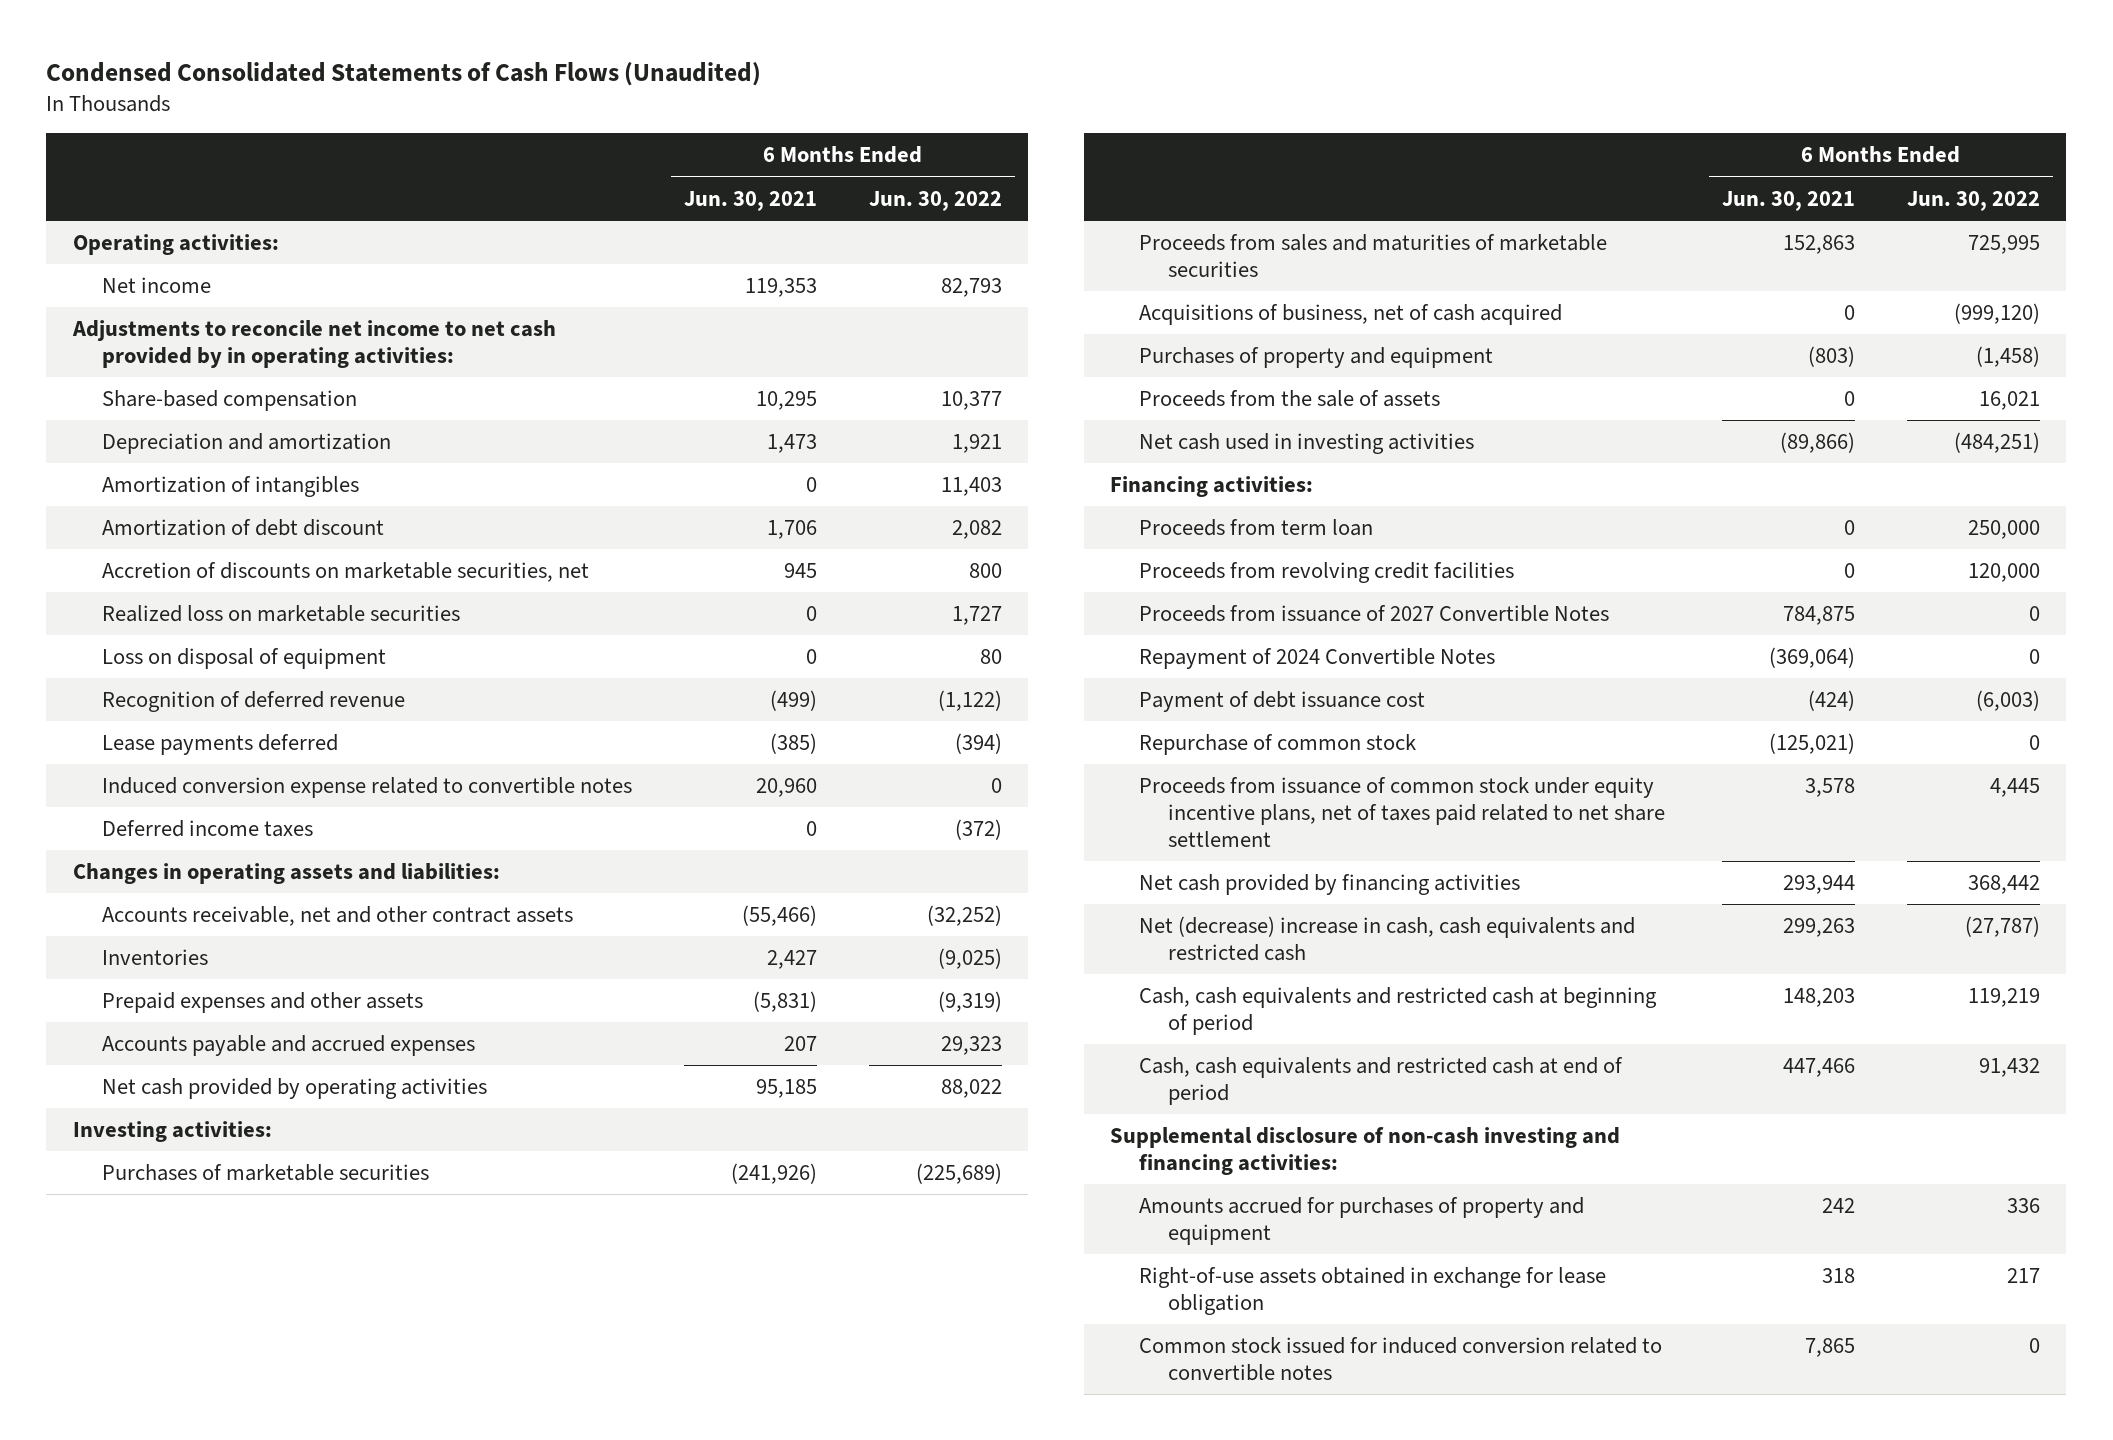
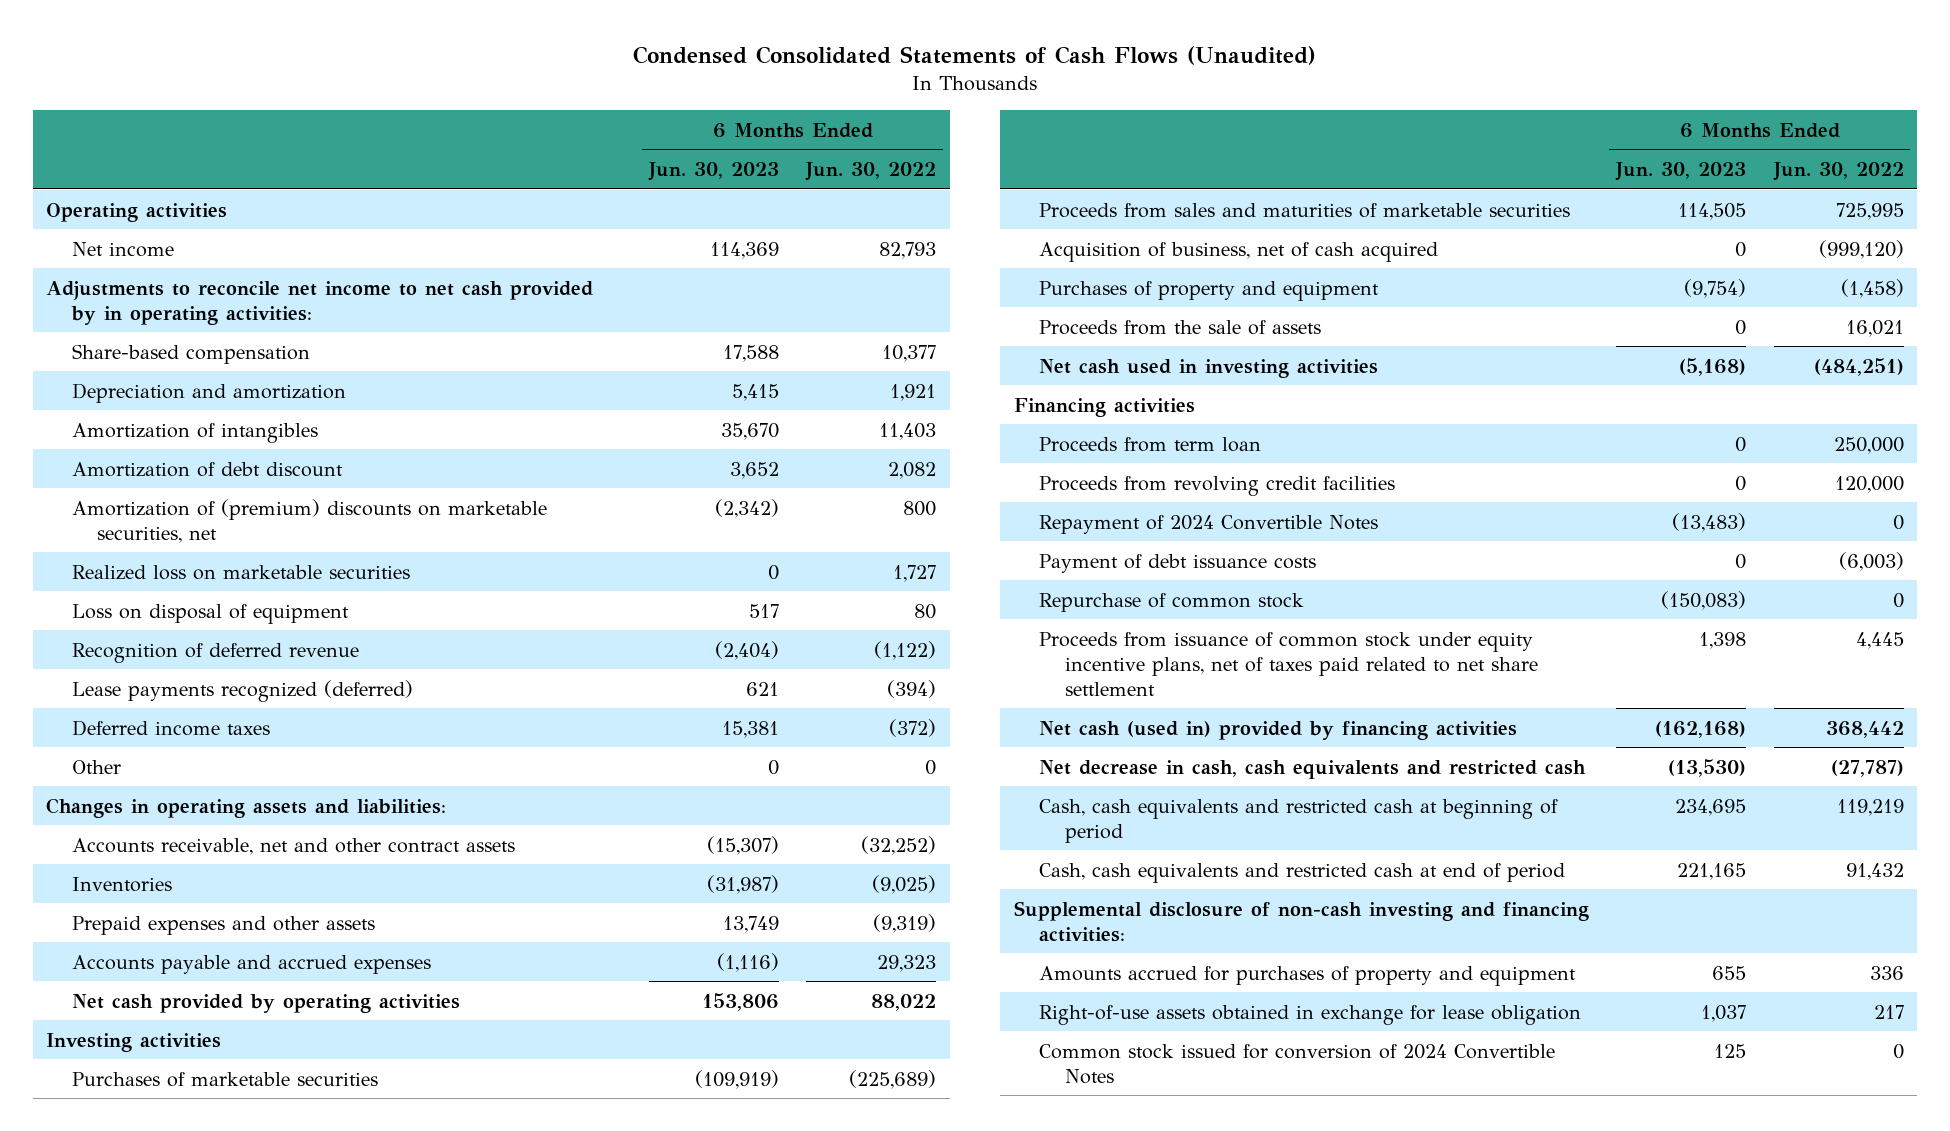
[683,190,817,211] Jun. 30, 2021 -> none
none -> [647,162,779,182] Jun. 30, 2023
[72,234,279,256] Operating activities: -> [46,202,228,222] Operating activities
[101,562,589,583] Accretion of discounts on marketable securities, net -> [71,498,547,543] Amortization of (premium) discounts on marketable securities, net
[101,777,632,799] Induced conversion expense related to convertible notes -> none
[101,734,338,756] Lease payments deferred -> [71,679,413,702] Lease payments recognized (deferred)
none -> [71,759,121,774] Other
[72,1121,272,1143] Investing activities: -> [46,1032,222,1052] Investing activities
[1139,304,1563,326] Acquisitions of business, net of cash acquired -> [1039,241,1439,262] Acquisition of business, net of cash acquired
[1110,476,1314,498] Financing activities: -> [1013,397,1195,417] Financing activities
[1139,605,1610,623] Proceeds from issuance of 2027 Convertible Notes -> none
[1139,691,1426,713] Payment of debt issuance cost -> [1039,553,1317,573] Payment of debt issuance costs
[1139,874,1521,896] Net cash provided by financing activities -> [1039,720,1518,740] Net cash (used in) provided by financing activities
[1139,916,1636,962] Net (decrease) increase in cash, cash equivalents and restricted cash -> [1039,759,1587,779] Net decrease in cash, cash equivalents and restricted cash
[1139,1337,1663,1382] Common stock issued for induced conversion related to convertible notes -> [1039,1043,1556,1084] Common stock issued for conversion of 2024 Convertible Notes

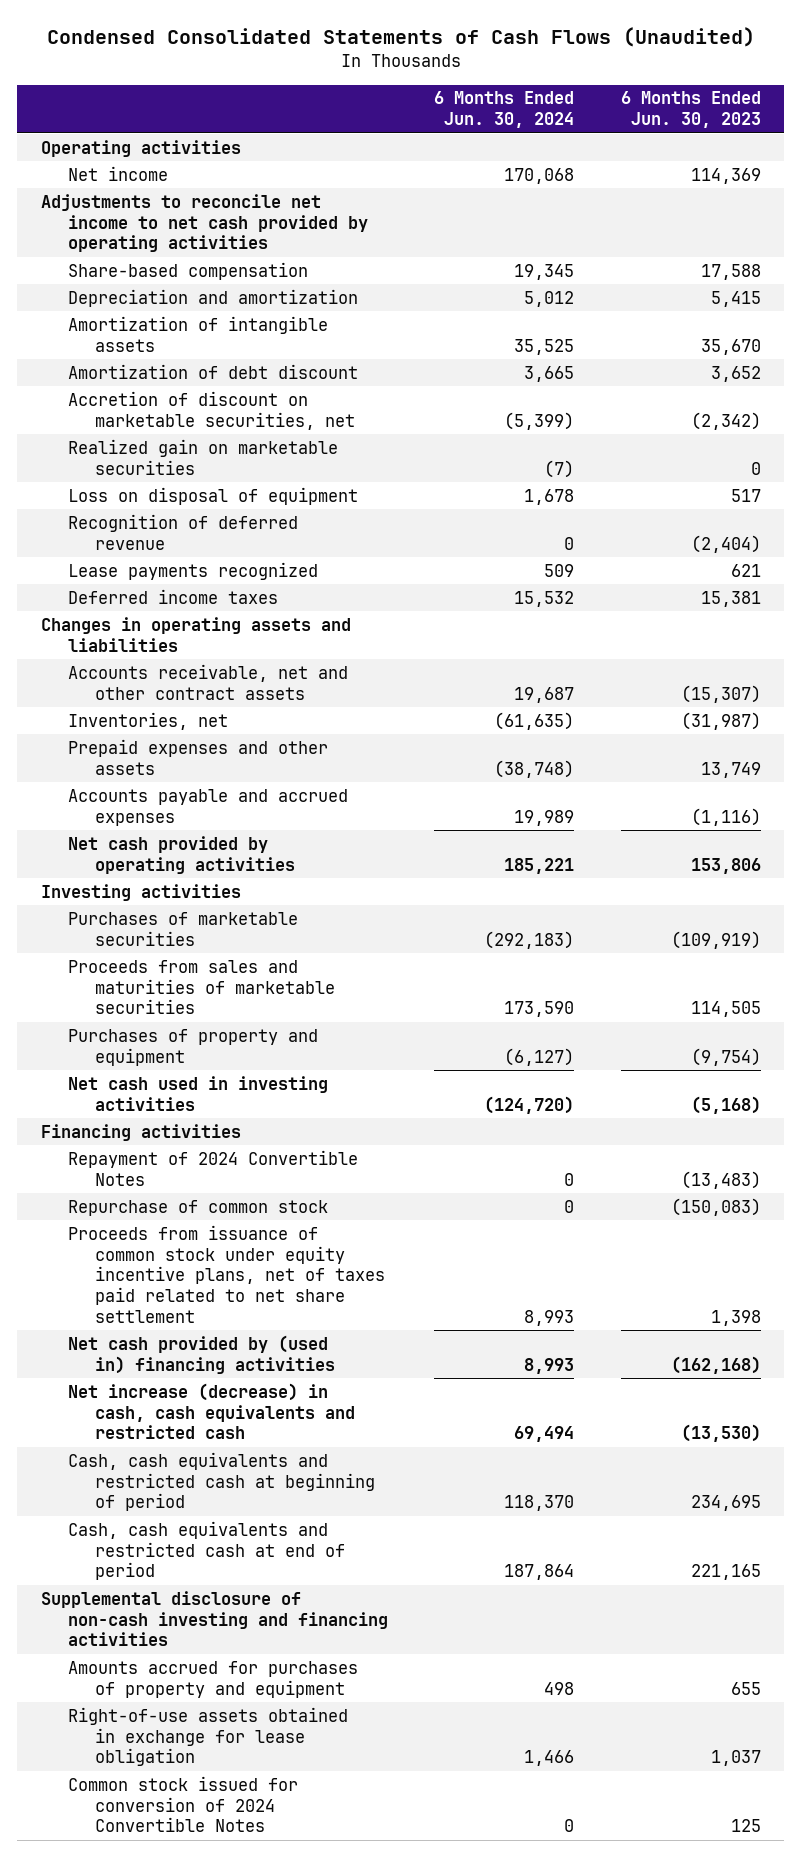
[805,162,937,182] Jun. 30, 2022 -> none
none -> [434,91,575,129] 6 Months Ended Jun. 30, 2024
[46,280,594,325] Adjustments to reconcile net income to net cash provided by in operating activities: -> [40,193,368,253] Adjustments to reconcile net income to net cash provided by operating activities
[71,422,318,443] Amortization of intangibles -> [67,315,328,352] Amortization of intangible assets
[71,498,547,543] Amortization of (premium) discounts on marketable securities, net -> [67,390,355,430] Accretion of discount on marketable securities, net
[71,564,410,580] Realized loss on marketable securities -> [67,438,338,475] Realized gain on marketable securities
[71,679,413,702] Lease payments recognized (deferred) -> [67,561,318,580] Lease payments recognized
[71,759,121,774] Other -> none
[46,797,447,818] Changes in operating assets and liabilities: -> [40,616,351,652] Changes in operating assets and liabilities
[71,876,172,892] Inventories -> [67,711,228,730] Inventories, net
[1039,241,1439,262] Acquisition of business, net of cash acquired -> none
[1039,319,1322,335] Proceeds from the sale of assets -> none
[1039,436,1262,452] Proceeds from term loan -> none
[1039,475,1396,496] Proceeds from revolving credit facilities -> none
[1039,553,1317,573] Payment of debt issuance costs -> none
[1039,720,1518,740] Net cash (used in) provided by financing activities -> [67,1334,335,1374] Net cash provided by (used in) financing activities
[1039,759,1587,779] Net decrease in cash, cash equivalents and restricted cash -> [67,1382,355,1440] Net increase (decrease) in cash, cash equivalents and restricted cash
[1013,900,1589,942] Supplemental disclosure of non-cash investing and financing activities: -> [40,1590,388,1647] Supplemental disclosure of non-cash investing and financing activities

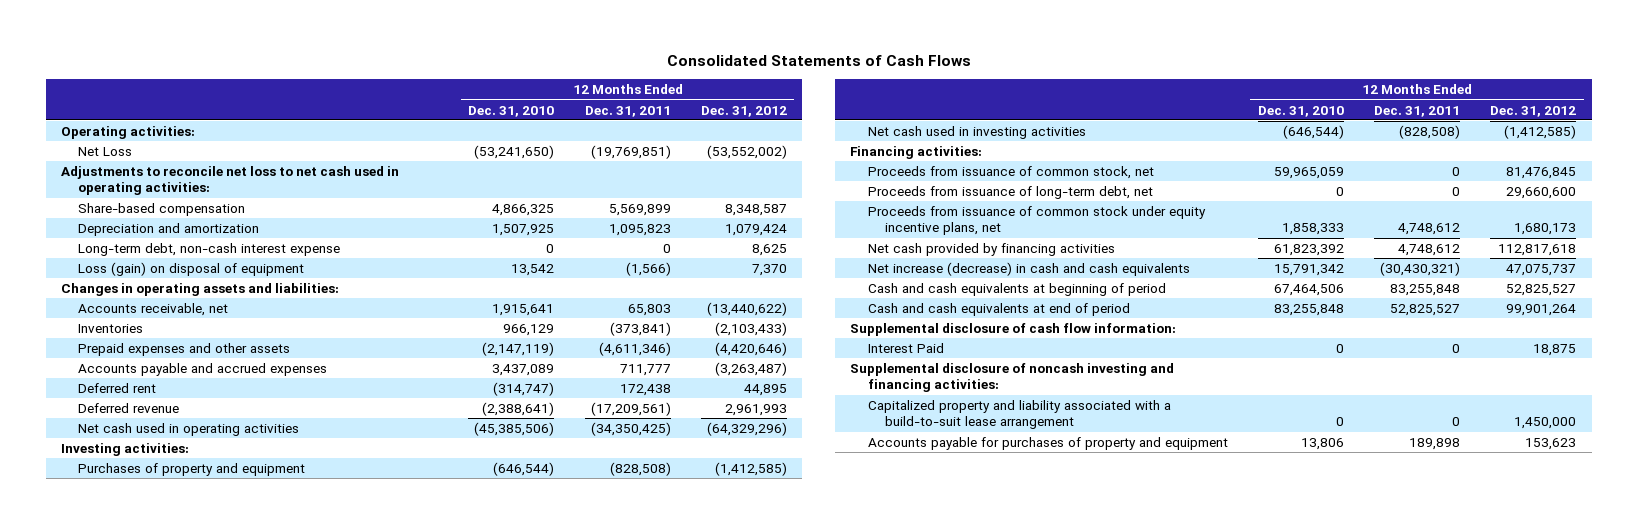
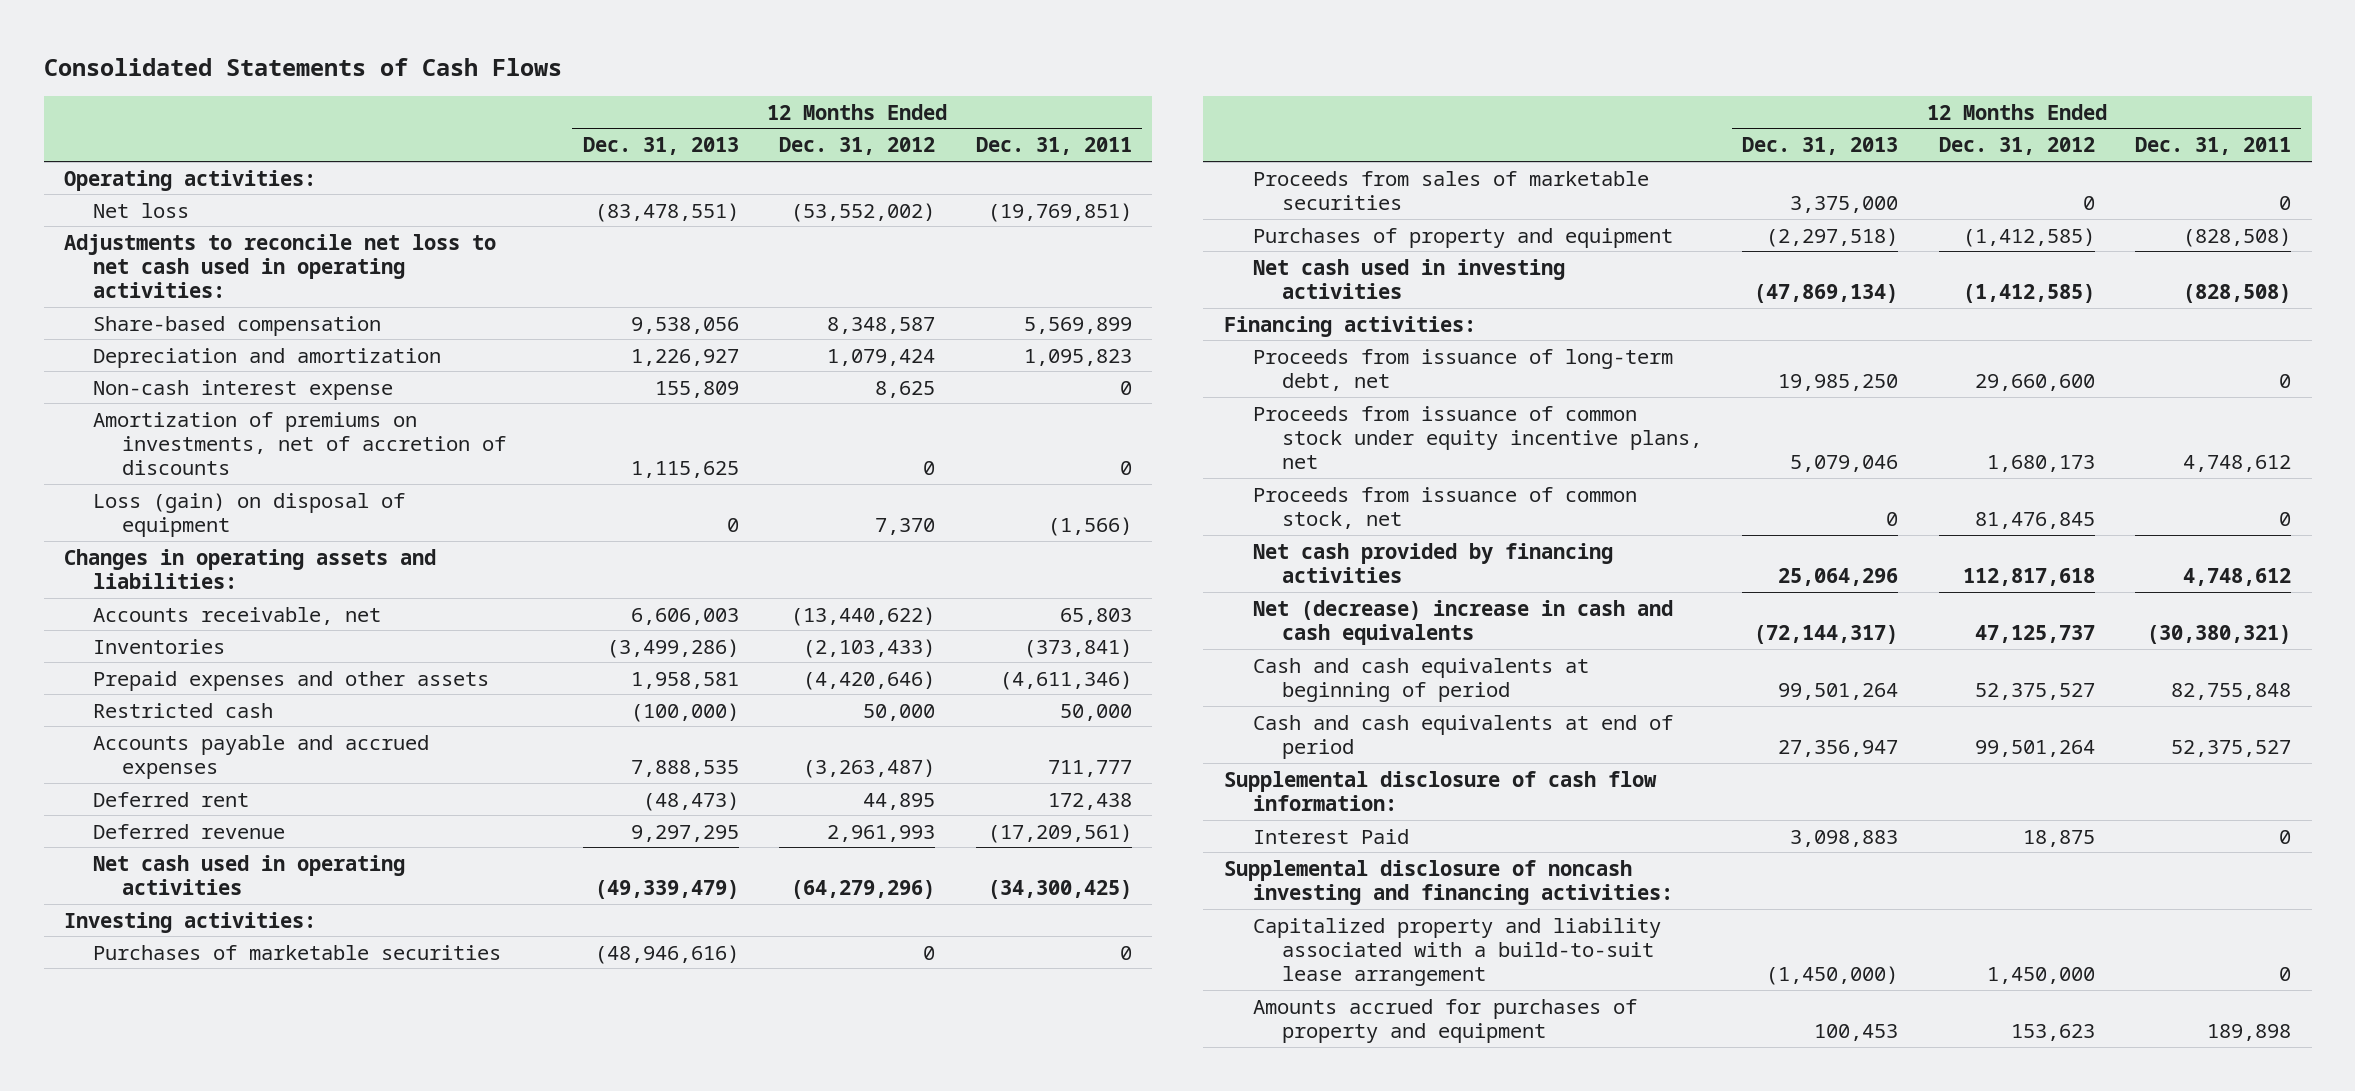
[468,105,555,117] Dec. 31, 2010 -> none
none -> [582,137,739,156] Dec. 31, 2013
[78,146,133,156] Net Loss -> [92,202,189,218] Net loss
[78,242,341,256] Long-term debt, non-cash interest expense -> [92,379,393,400] Non-cash interest expense
none -> [92,411,507,476] Amortization of premiums on investments, net of accretion of discounts
none -> [92,702,273,718] Restricted cash
[590,421,671,436] (34,350,425) -> [987,880,1132,900] (34,300,425)
[706,421,787,436] (64,329,296) -> [791,880,936,900] (64,279,296)
none -> [92,944,501,960] Purchases of marketable securities
none -> [1252,170,1649,211] Proceeds from sales of marketable securities
[867,165,1154,179] Proceeds from issuance of common stock, net -> [1252,486,1637,530] Proceeds from issuance of common stock, net
[867,261,1190,276] Net increase (decrease) in cash and cash equivalents -> [1252,599,1673,646] Net (decrease) increase in cash and cash equivalents
[1380,261,1461,276] (30,430,321) -> [2147,625,2292,645] (30,380,321)
[1506,263,1577,276] 47,075,737 -> [1974,625,2095,644] 47,125,737
[1390,283,1461,296] 83,255,848 -> [2171,683,2292,701] 82,755,848
[1506,283,1577,296] 52,825,527 -> [1974,683,2095,701] 52,375,527
[1390,303,1461,316] 52,825,527 -> [2171,740,2292,758] 52,375,527
[1506,303,1577,316] 99,901,264 -> [1974,740,2095,758] 99,501,264
[867,436,1228,450] Accounts payable for purchases of property and equipment -> [1252,998,1637,1044] Amounts accrued for purchases of property and equipment

